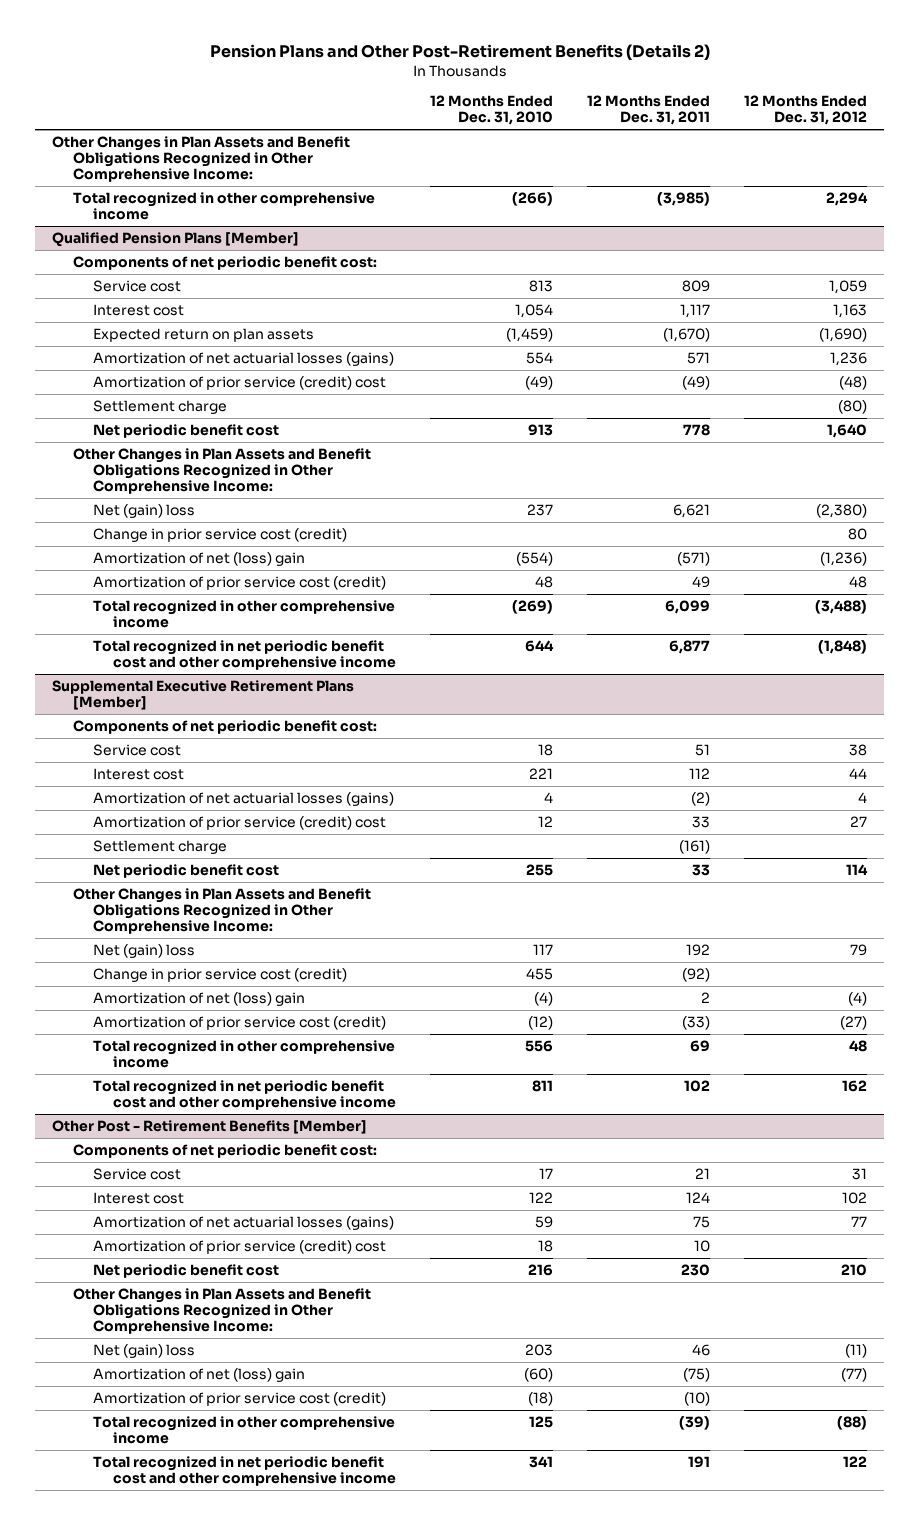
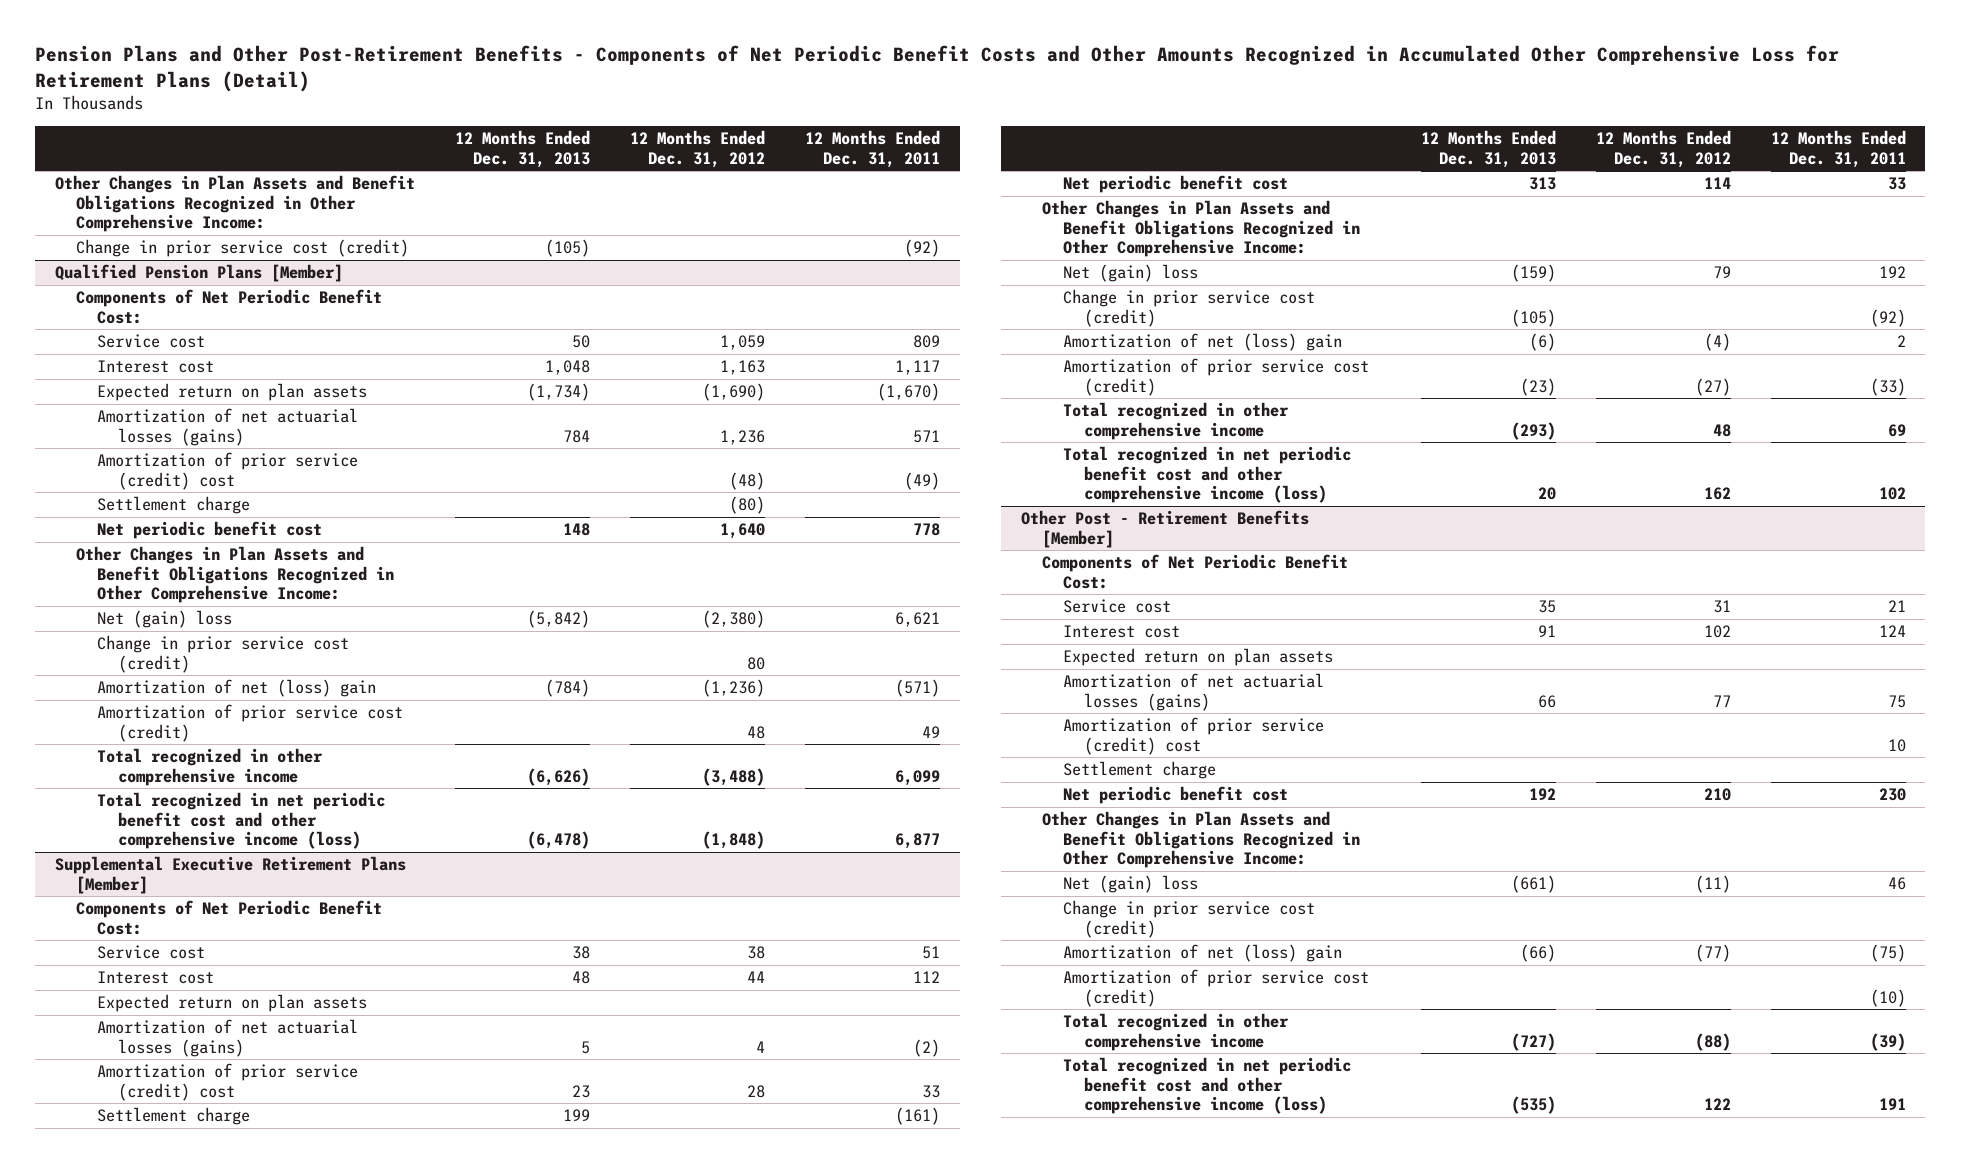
[209,43,710,60] Pension Plans and Other Post-Retirement Benefits (Details 2) -> [35,44,1840,92] Pension Plans and Other Post-Retirement Benefits - Components of Net Periodic Benefit Costs and Other Amounts Recognized in Accumulated Other Comprehensive Loss for Retirement Plans (Detail)
[429,95,553,126] 12 Months Ended Dec. 31, 2010 -> none
none -> [454,130,590,168] 12 Months Ended Dec. 31, 2013
[72,191,375,220] Total recognized in other comprehensive income -> none
none -> [76,239,410,258] Change in prior service cost (credit)
[72,255,377,270] Components of net periodic benefit cost: -> [76,289,383,324] Components of Net Periodic Benefit Cost:
[92,639,396,670] Total recognized in net periodic benefit cost and other comprehensive income -> [97,792,386,850] Total recognized in net periodic benefit cost and other comprehensive income (loss)
[72,719,377,734] Components of net periodic benefit cost: -> [76,900,383,935] Components of Net Periodic Benefit Cost:
none -> [97,994,368,1013] Expected return on plan assets
[849,815,867,827] 27 -> [746,1084,765,1098] 28
[92,1079,396,1110] Total recognized in net periodic benefit cost and other comprehensive income -> [1063,446,1352,504] Total recognized in net periodic benefit cost and other comprehensive income (loss)
[72,1143,377,1158] Components of net periodic benefit cost: -> [1042,554,1349,589] Components of Net Periodic Benefit Cost:
none -> [1063,648,1334,667] Expected return on plan assets
none -> [1063,761,1217,780] Settlement charge
none -> [1063,900,1316,938] Change in prior service cost (credit)
[92,1455,396,1486] Total recognized in net periodic benefit cost and other comprehensive income -> [1063,1057,1352,1115] Total recognized in net periodic benefit cost and other comprehensive income (loss)

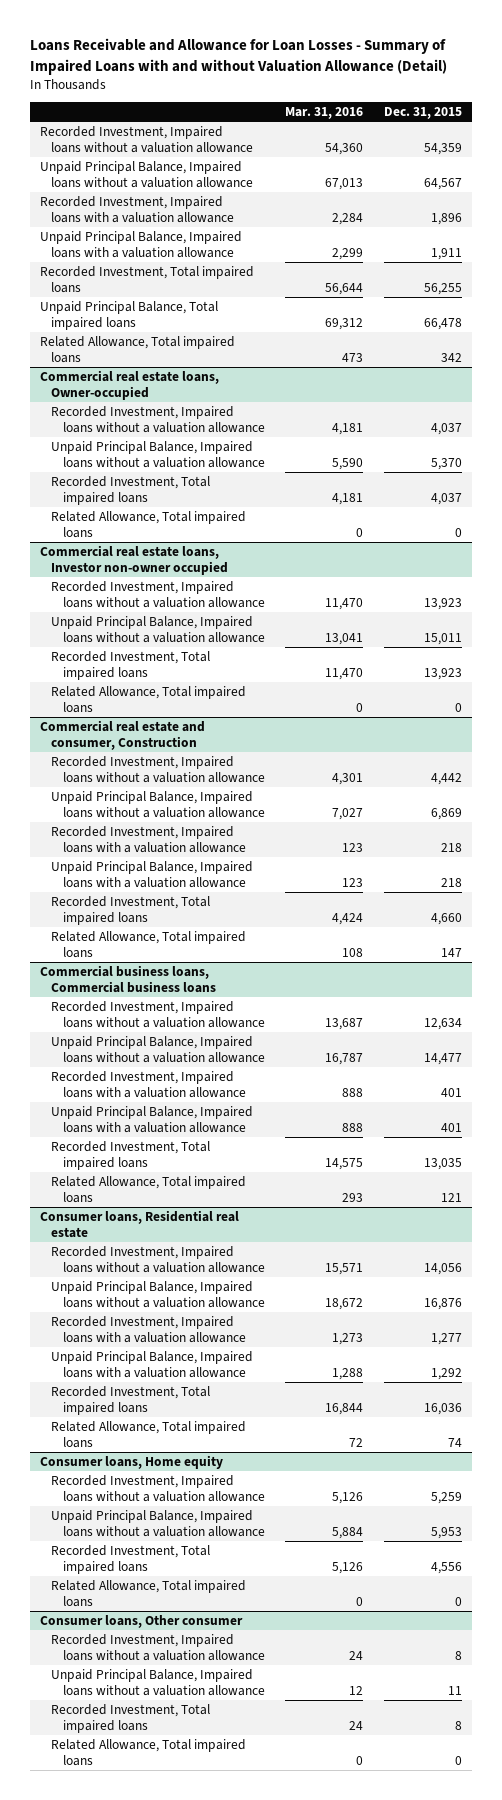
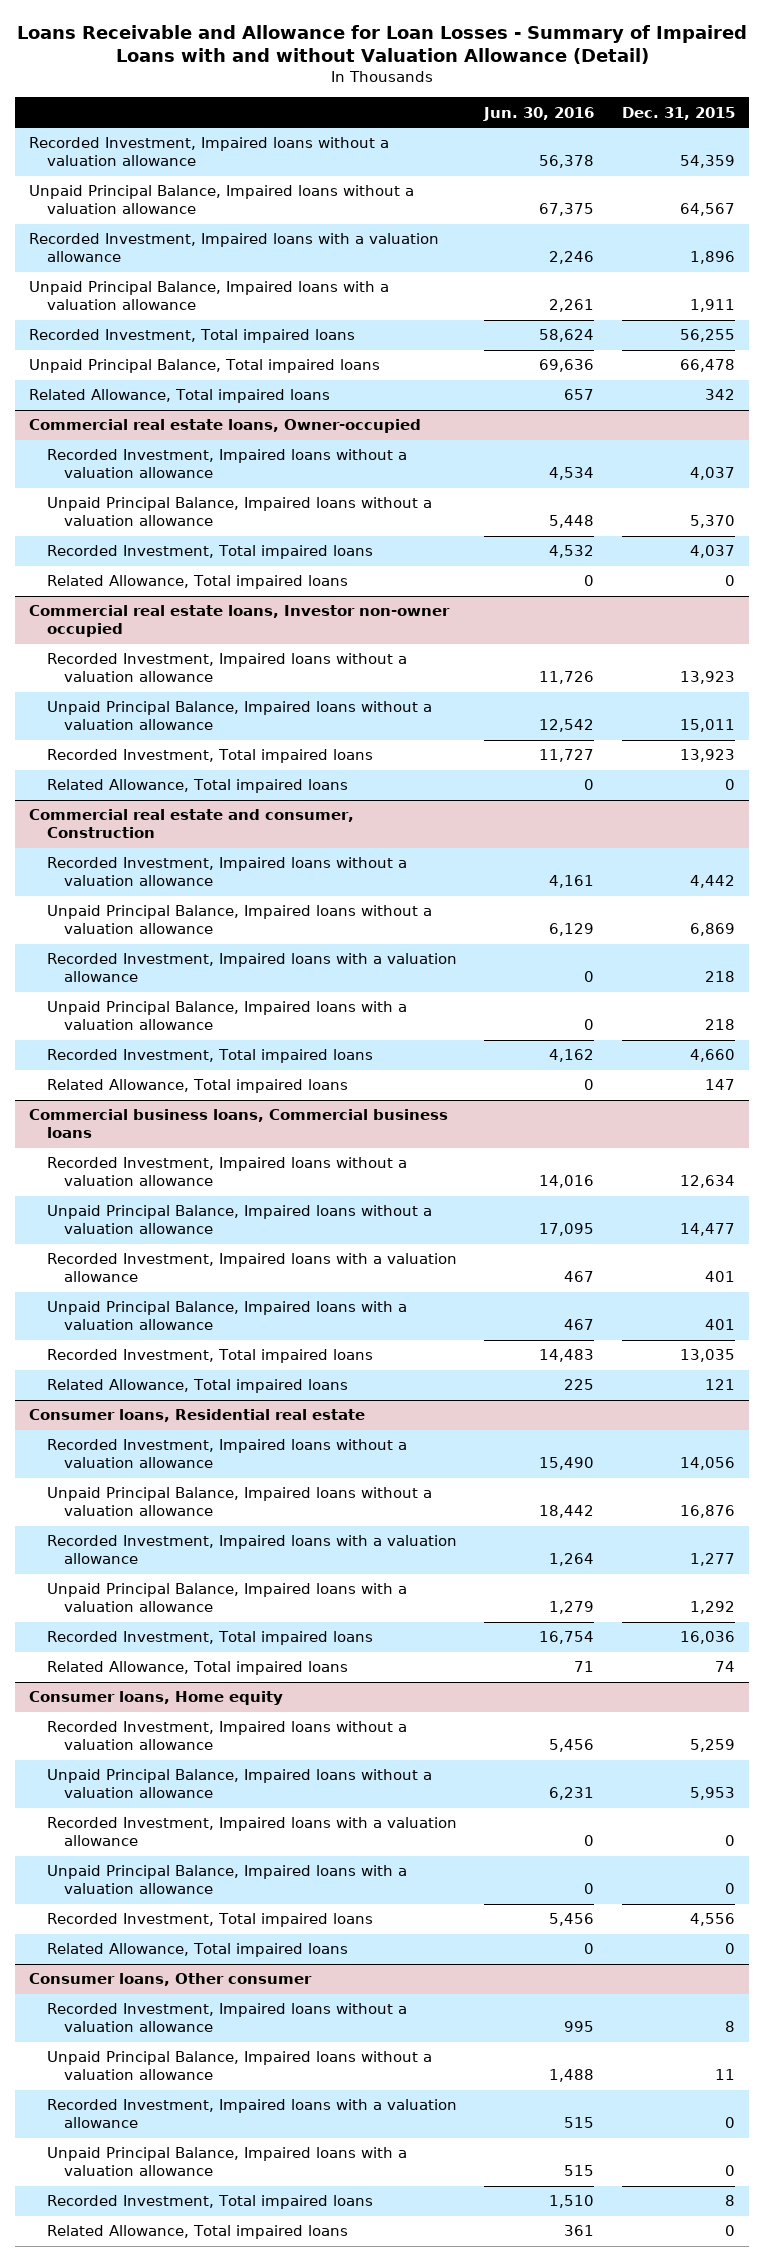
[285,107,364,120] Mar. 31, 2016 -> none
none -> [483,106,595,121] Jun. 30, 2016
none -> [46,1817,457,1847] Recorded Investment, Impaired loans with a valuation allowance
none -> [46,1865,407,1895] Unpaid Principal Balance, Impaired loans with a valuation allowance
none -> [46,2099,457,2129] Recorded Investment, Impaired loans with a valuation allowance
none -> [46,2147,407,2177] Unpaid Principal Balance, Impaired loans with a valuation allowance

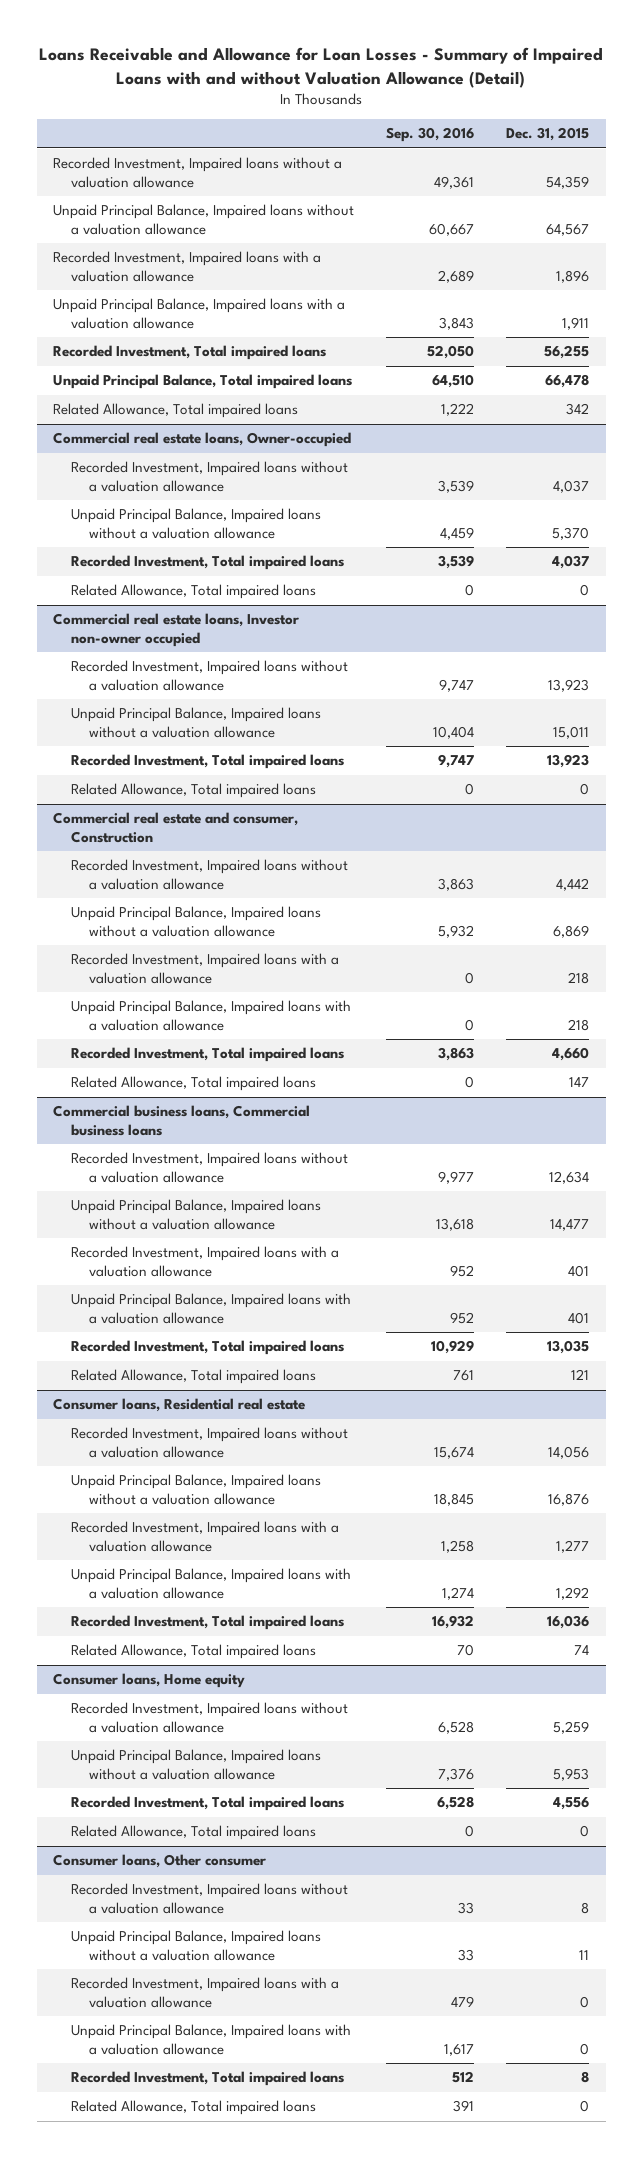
[483,106,595,121] Jun. 30, 2016 -> none
none -> [386,127,475,143] Sep. 30, 2016
[46,1817,457,1847] Recorded Investment, Impaired loans with a valuation allowance -> none
[46,1865,407,1895] Unpaid Principal Balance, Impaired loans with a valuation allowance -> none

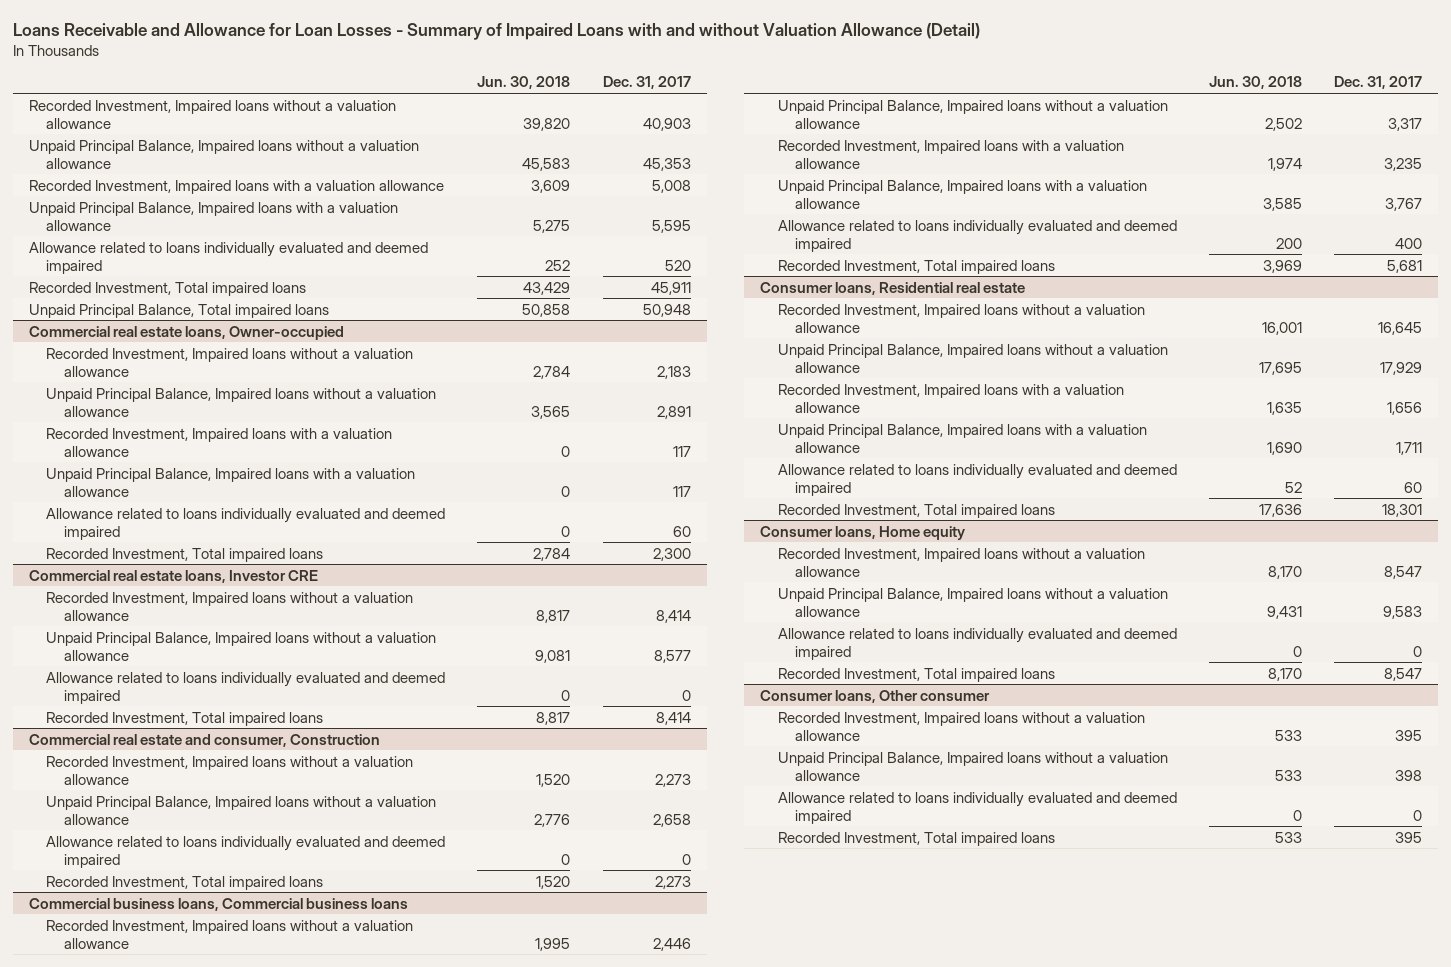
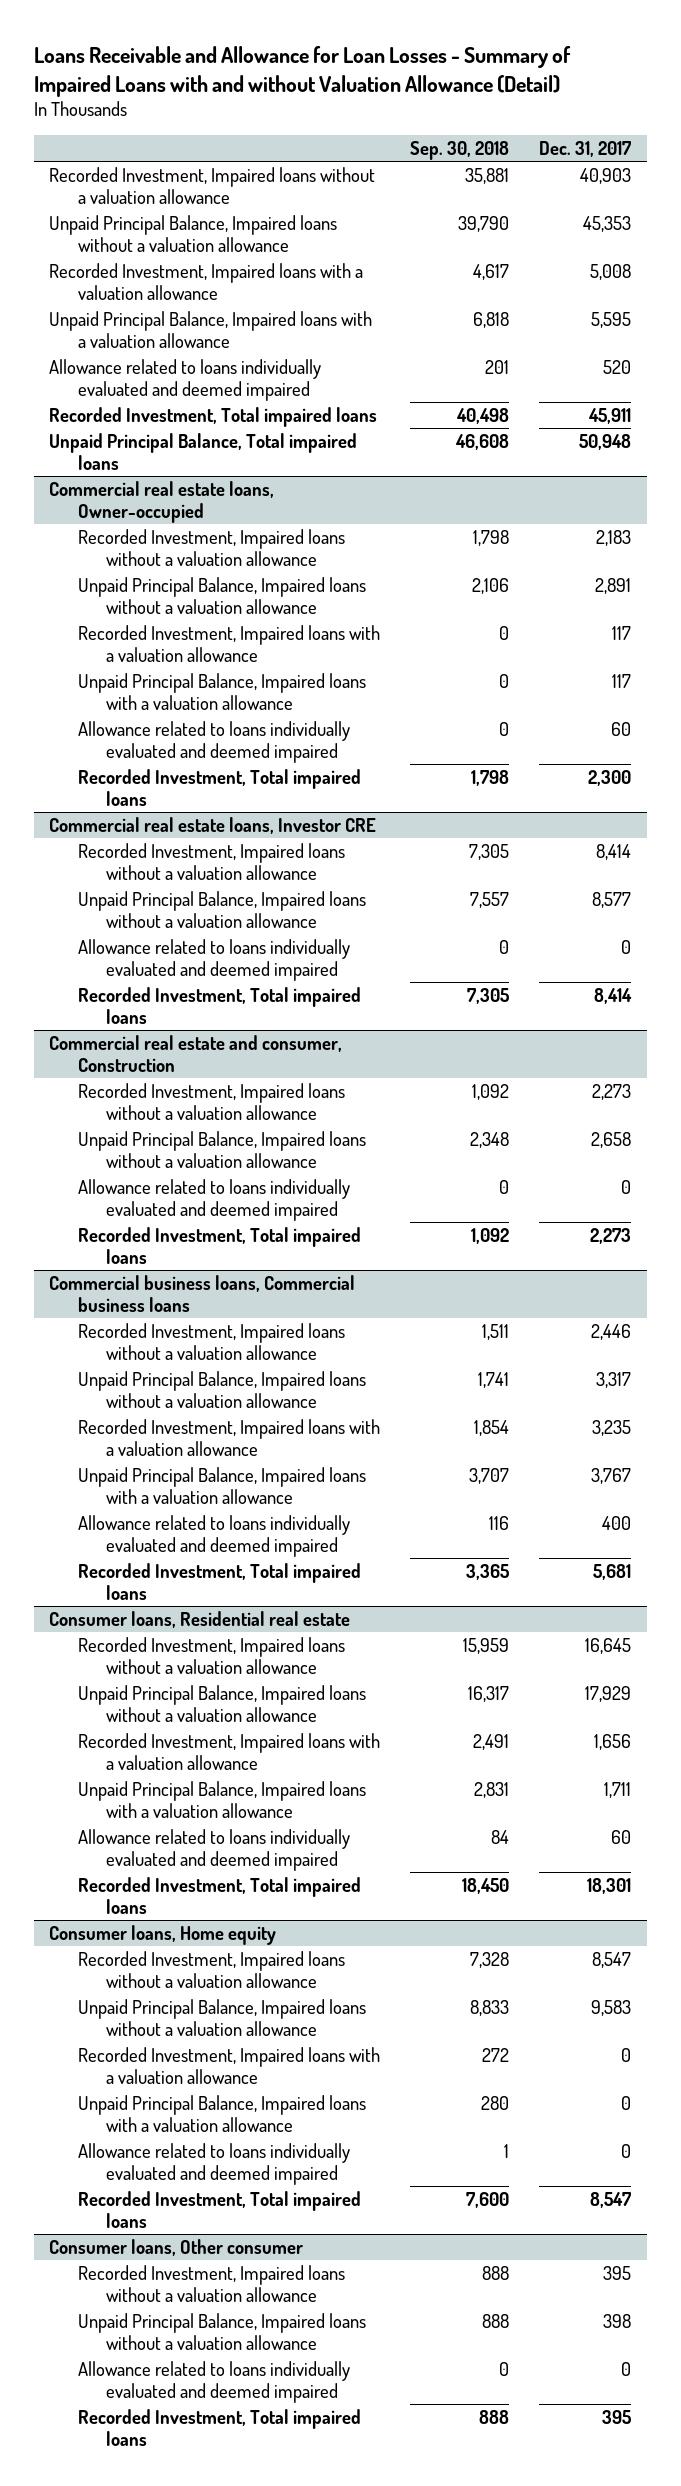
[477,76,571,90] Jun. 30, 2018 -> none
none -> [410,140,510,160] Sep. 30, 2018
none -> [77,2046,380,2084] Recorded Investment, Impaired loans with a valuation allowance
none -> [77,2094,366,2132] Unpaid Principal Balance, Impaired loans with a valuation allowance

